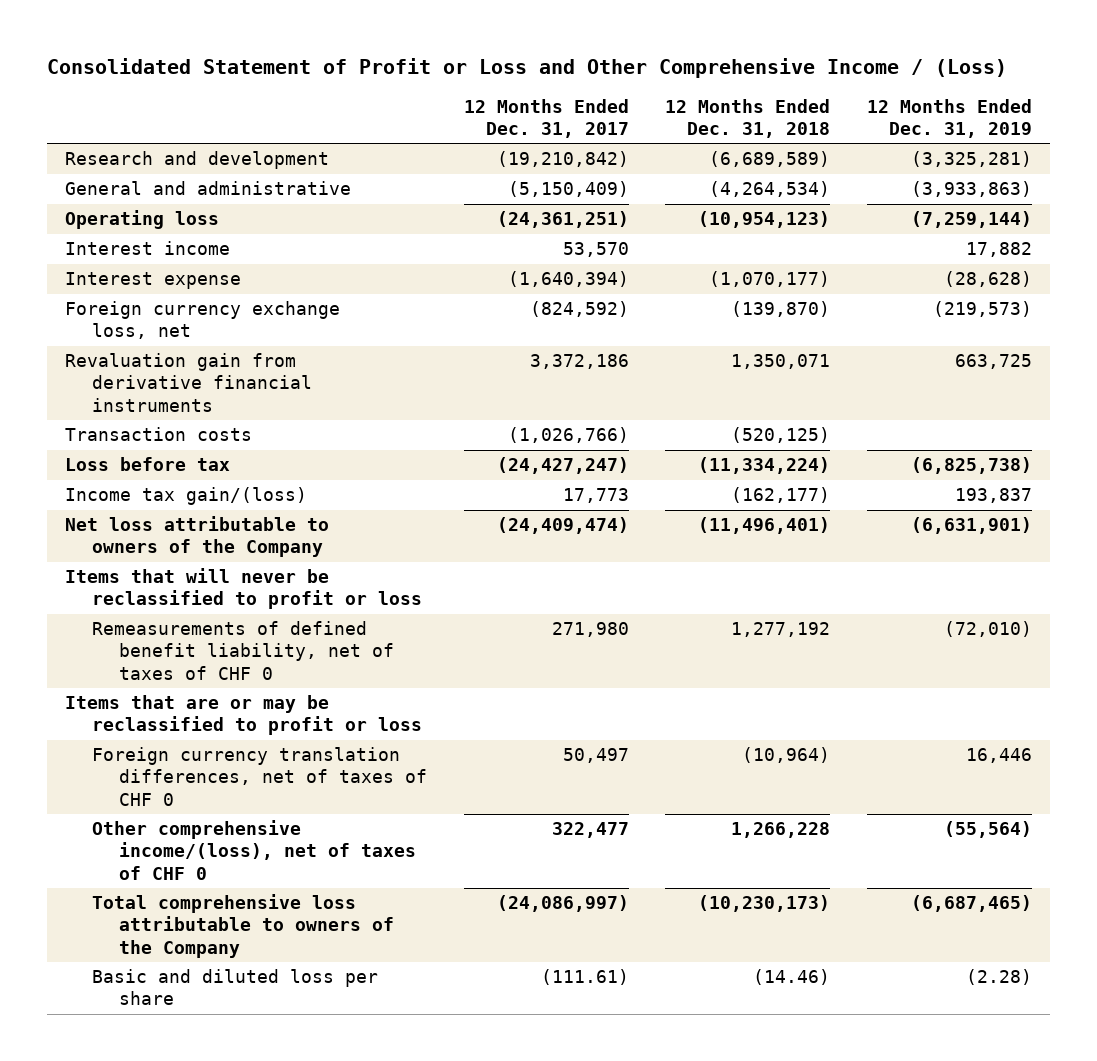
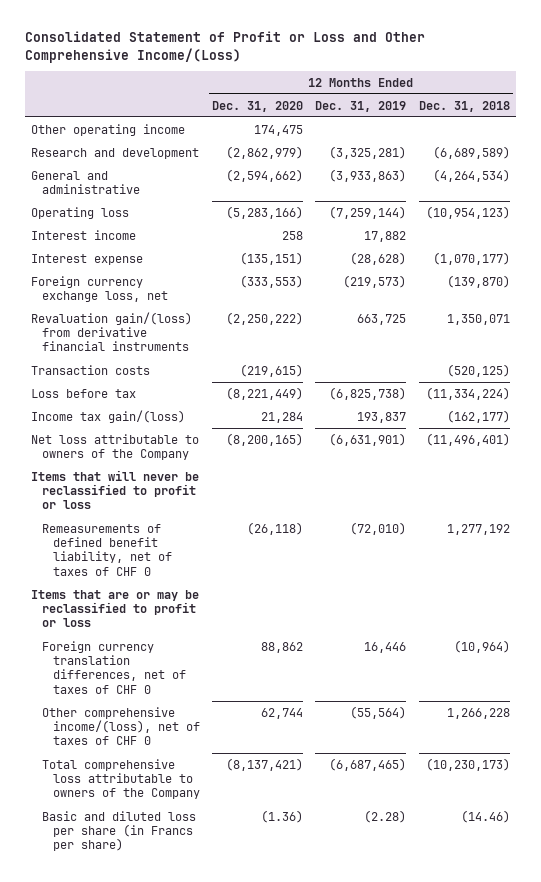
[46,57,1007,78] Consolidated Statement of Profit or Loss and Other Comprehensive Income / (Loss) -> [24,31,425,63] Consolidated Statement of Profit or Loss and Other Comprehensive Income/(Loss)
[463,98,629,138] 12 Months Ended Dec. 31, 2017 -> none
none -> [212,100,304,112] Dec. 31, 2020
none -> [30,123,185,136] Other operating income
[65,353,313,412] Revaluation gain from derivative financial instruments -> [30,311,192,352] Revaluation gain/(loss) from derivative financial instruments
[92,969,379,1006] Basic and diluted loss per share -> [41,810,196,852] Basic and diluted loss per share (in Francs per share)

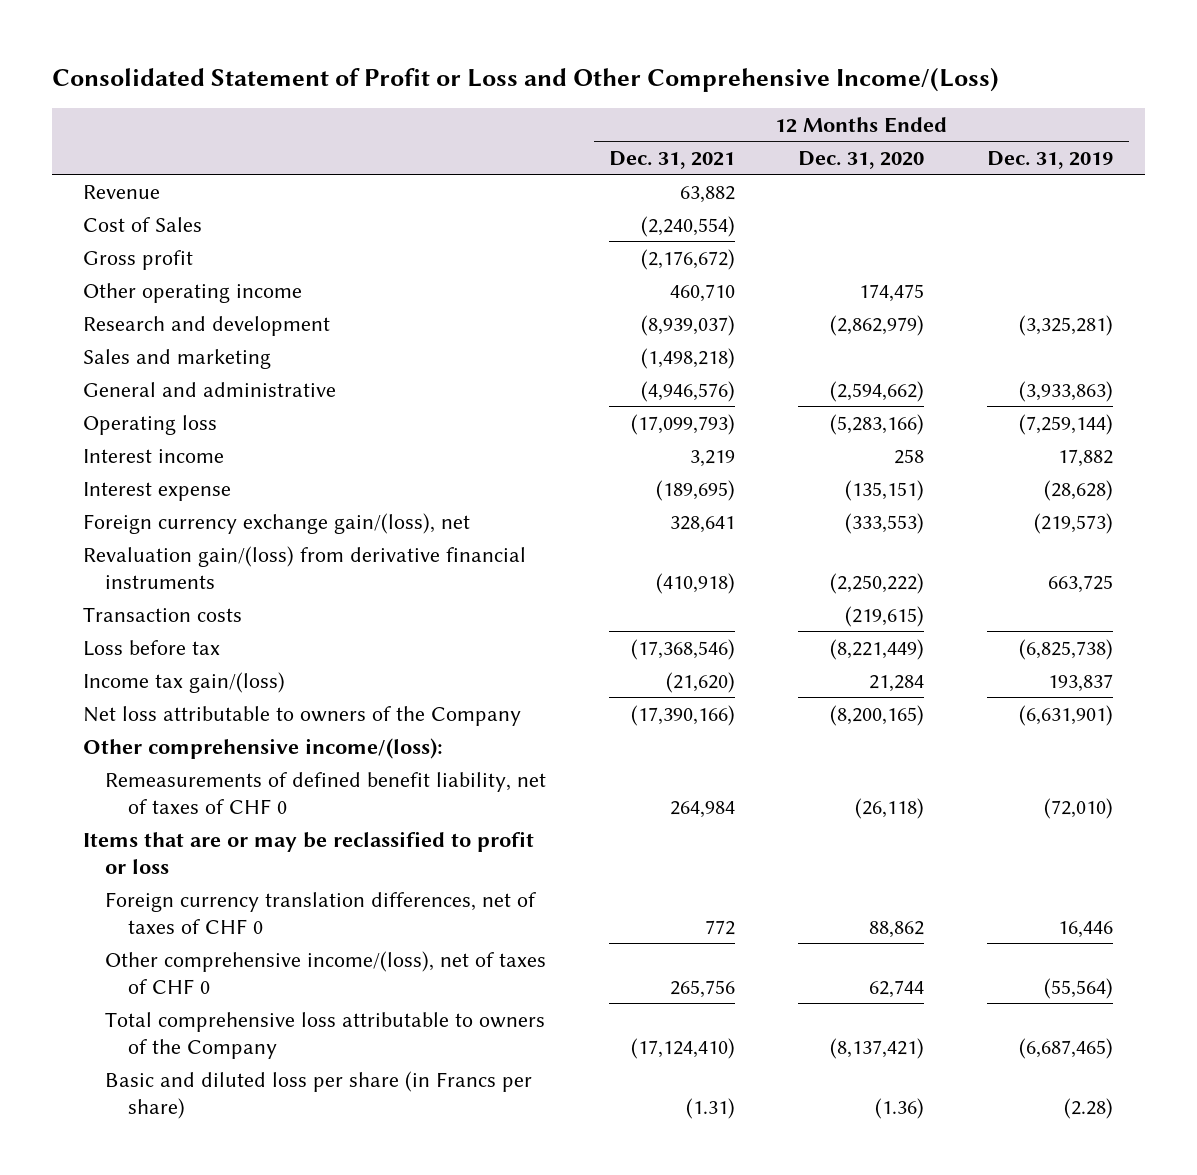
[418,100,510,112] Dec. 31, 2018 -> none
none -> [609,150,736,169] Dec. 31, 2021
none -> [83,184,161,199] Revenue
none -> [83,216,203,232] Cost of Sales
none -> [83,249,194,270] Gross profit
none -> [83,348,272,369] Sales and marketing
[30,275,168,302] Foreign currency exchange loss, net -> [83,512,471,534] Foreign currency exchange gain/(loss), net
[30,469,199,510] Items that will never be reclassified to profit or loss -> none
none -> [83,737,444,759] Other comprehensive income/(loss):

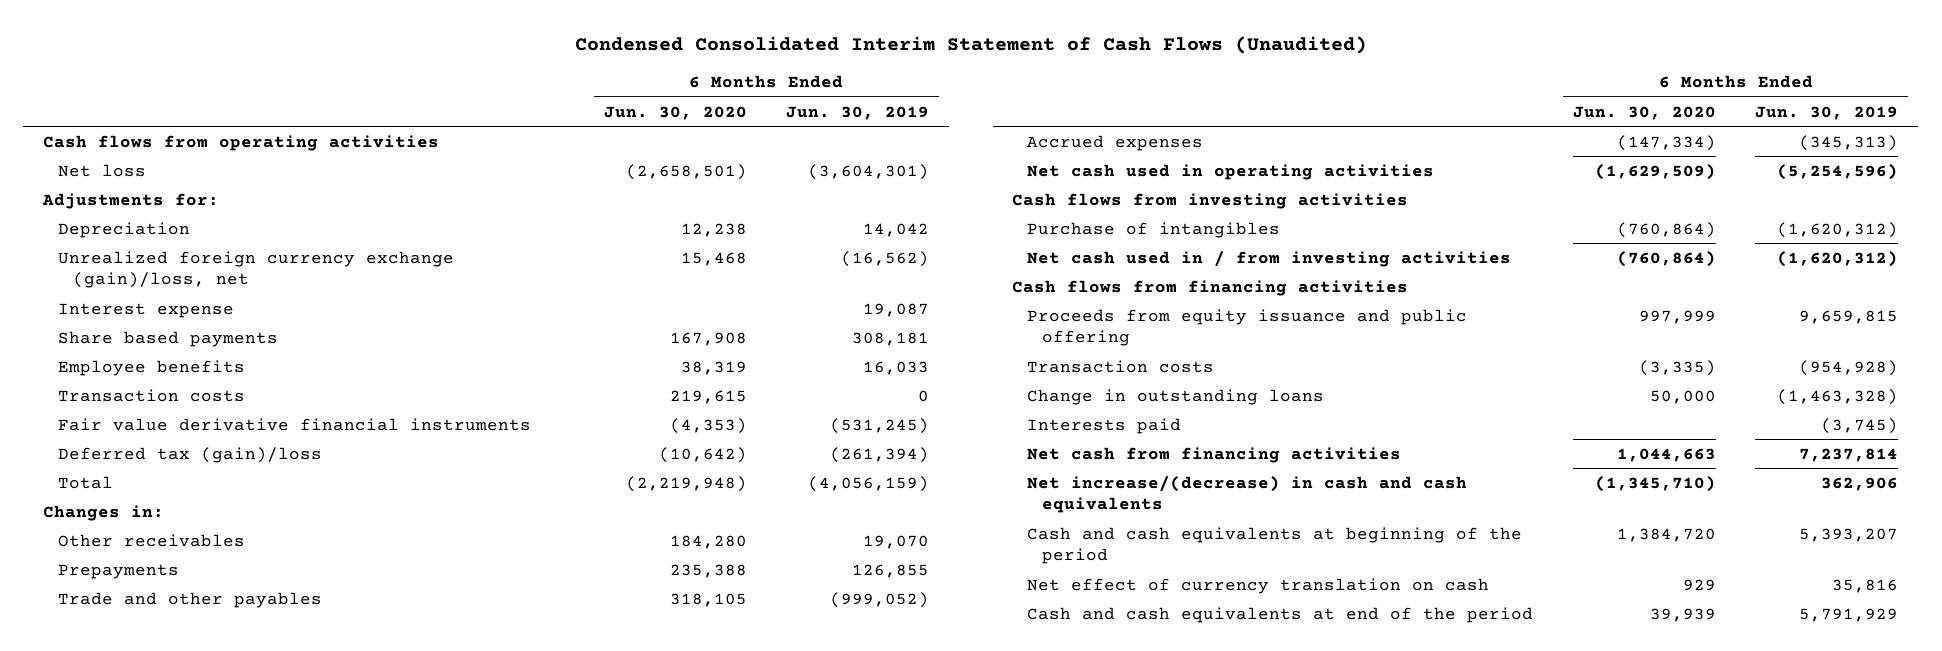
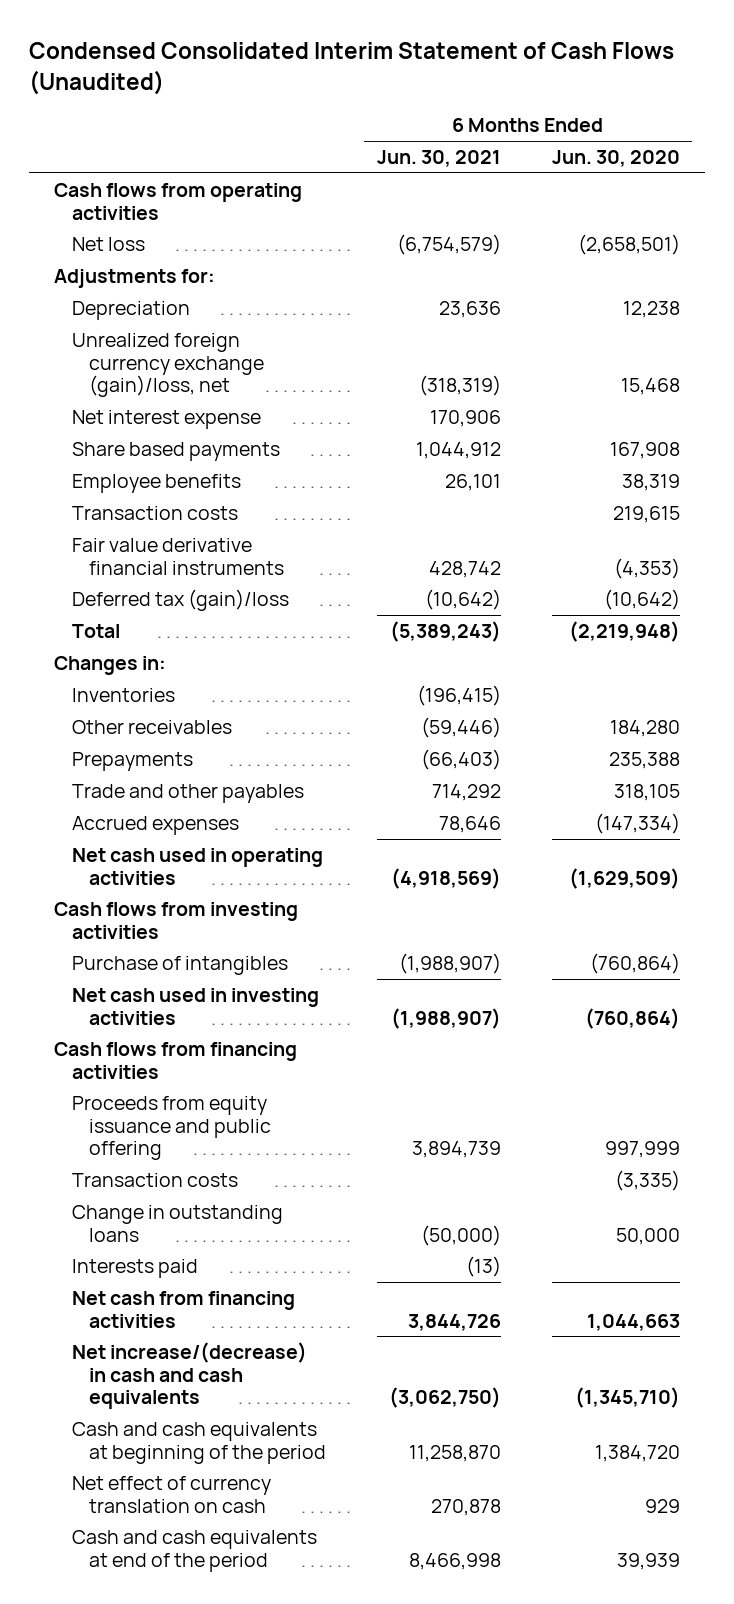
[786,105,930,120] Jun. 30, 2019 -> none
none -> [376,150,501,168] Jun. 30, 2021
[58,302,235,318] Interest expense -> [71,409,261,429] Net interest expense
none -> [71,687,175,702] Inventories
[1027,250,1512,267] Net cash used in / from investing activities -> [71,987,319,1025] Net cash used in investing activities

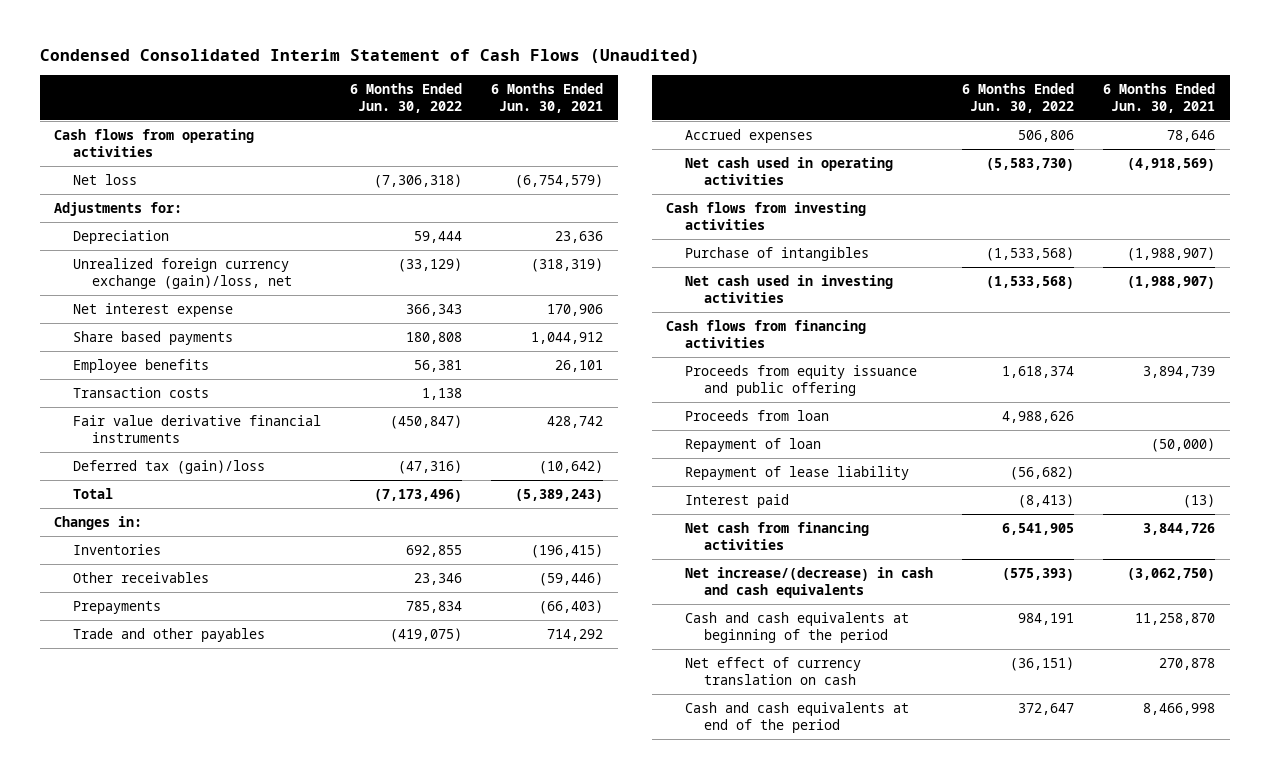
[551,150,680,168] Jun. 30, 2020 -> none
none -> [350,82,463,113] 6 Months Ended Jun. 30, 2022
[71,1172,238,1187] Transaction costs -> none
none -> [685,409,830,421] Proceeds from loan
[71,1204,283,1242] Change in outstanding loans -> [685,437,822,452] Repayment of loan
none -> [685,465,910,480] Repayment of lease liability
[71,1258,198,1278] Interests paid -> [685,493,790,508] Interest paid

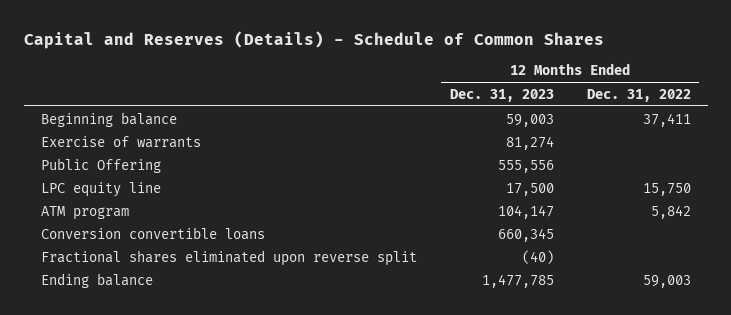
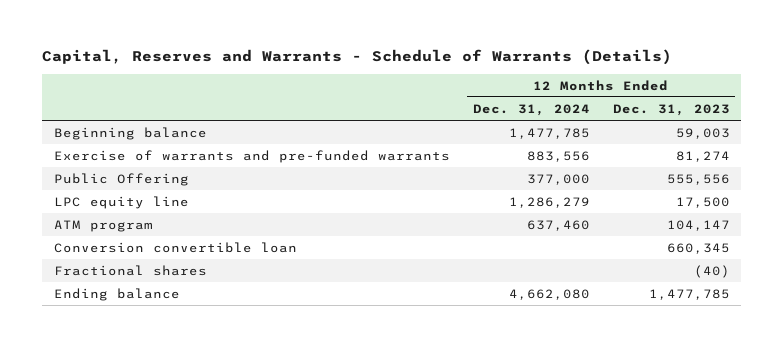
[23,31,604,50] Capital and Reserves (Details) - Schedule of Common Shares -> [42,49,673,66] Capital, Reserves and Warrants - Schedule of Warrants (Details)
[586,88,691,102] Dec. 31, 2022 -> none
none -> [472,103,590,116] Dec. 31, 2024
[40,135,201,148] Exercise of warrants -> [53,149,450,163] Exercise of warrants and pre-funded warrants
[40,226,265,240] Conversion convertible loans -> [53,241,297,253] Conversion convertible loan
[40,249,417,266] Fractional shares eliminated upon reverse split -> [53,264,207,276] Fractional shares

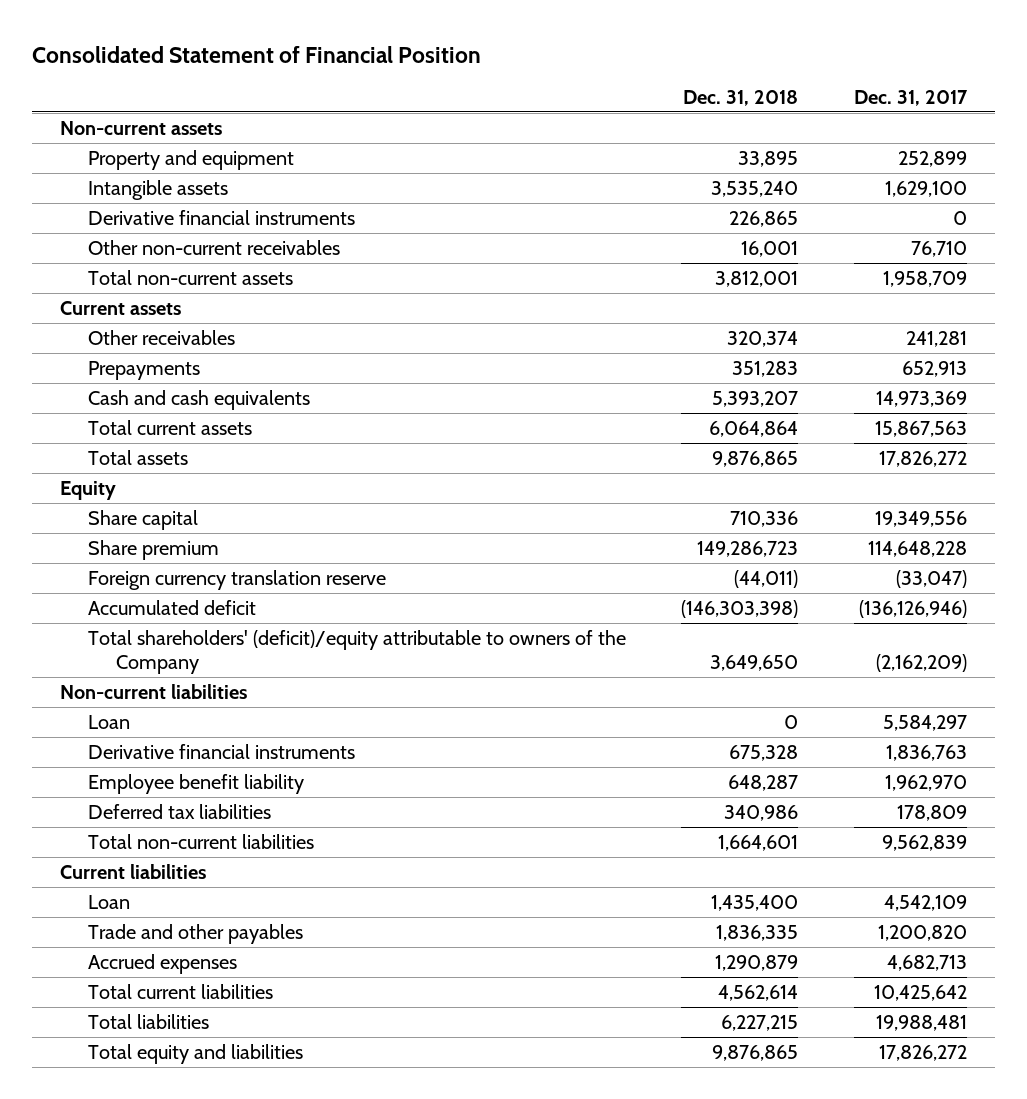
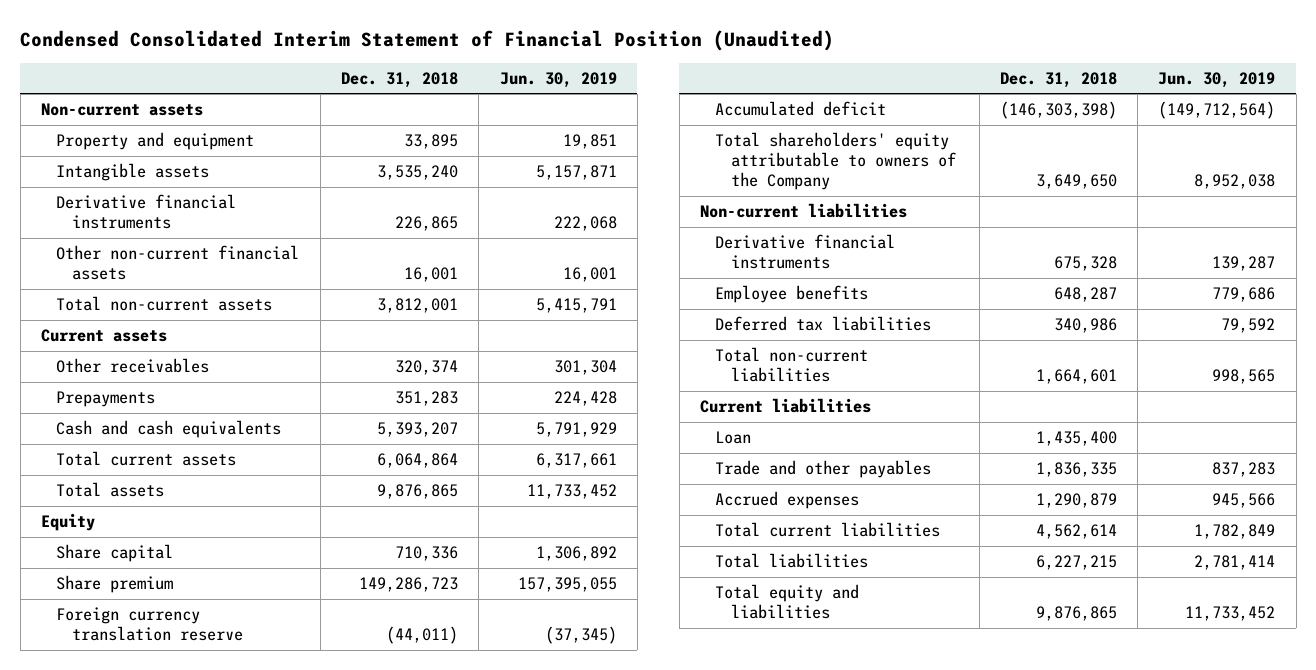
[31,45,481,63] Consolidated Statement of Financial Position -> [20,29,835,51] Condensed Consolidated Interim Statement of Financial Position (Unaudited)
[854,90,969,107] Dec. 31, 2017 -> none
none -> [499,71,617,88] Jun. 30, 2019
[87,239,340,255] Other non-current receivables -> [56,245,300,281] Other non-current financial assets
[87,629,626,675] Total shareholders' (deficit)/equity attributable to owners of the Company -> [715,132,956,191] Total shareholders' equity attributable to owners of the Company
[87,714,130,729] Loan -> none
[87,773,304,794] Employee benefit liability -> [715,285,869,304] Employee benefits

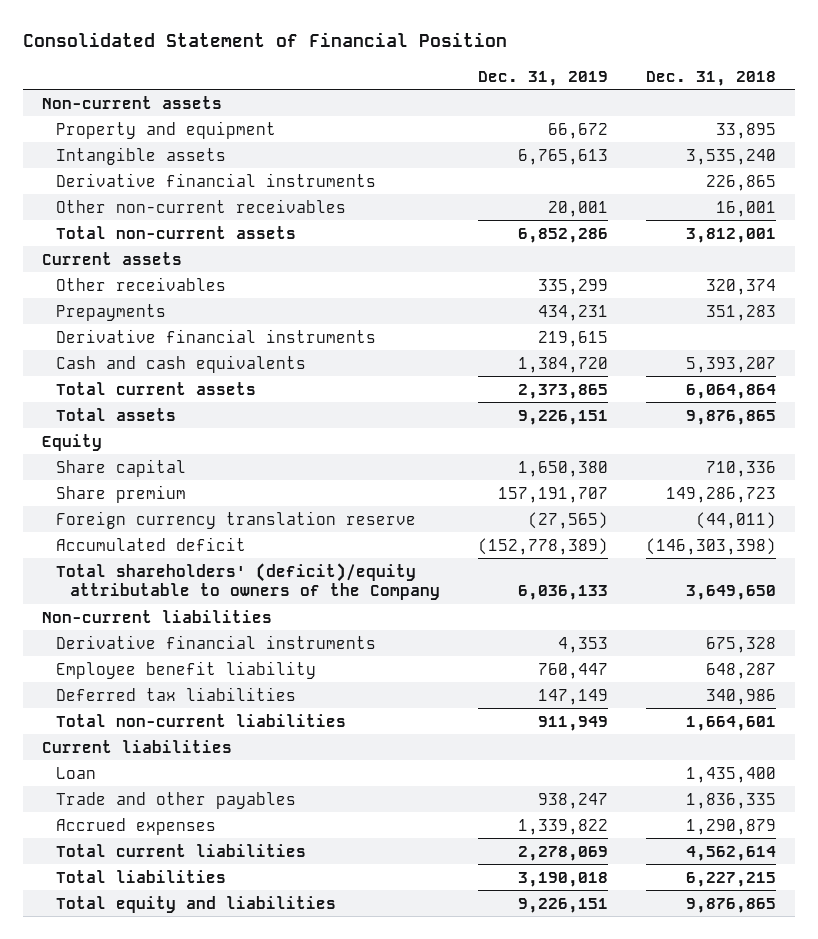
[20,29,835,51] Condensed Consolidated Interim Statement of Financial Position (Unaudited) -> [23,32,508,48] Consolidated Statement of Financial Position
[499,71,617,88] Jun. 30, 2019 -> none
none -> [478,70,609,86] Dec. 31, 2019
[56,245,300,281] Other non-current financial assets -> [56,198,347,213] Other non-current receivables
none -> [56,328,377,343] Derivative financial instruments
[715,132,956,191] Total shareholders' equity attributable to owners of the Company -> [56,562,441,601] Total shareholders' (deficit)/equity attributable to owners of the Company
[715,285,869,304] Employee benefits -> [56,660,317,679] Employee benefit liability

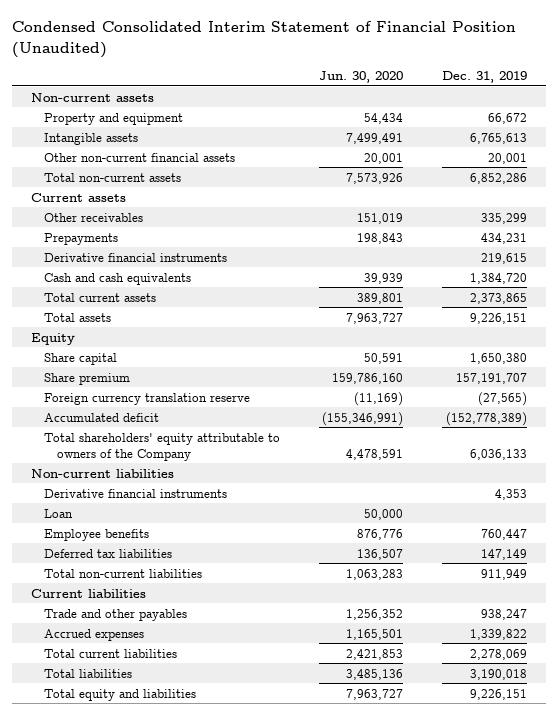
[23,32,508,48] Consolidated Statement of Financial Position -> [11,21,516,58] Condensed Consolidated Interim Statement of Financial Position (Unaudited)
[646,70,777,86] Dec. 31, 2018 -> none
none -> [318,71,403,84] Jun. 30, 2020
[56,172,377,187] Derivative financial instruments -> none
[56,198,347,213] Other non-current receivables -> [43,152,235,162] Other non-current financial assets
[56,562,441,601] Total shareholders' (deficit)/equity attributable to owners of the Company -> [43,432,280,461] Total shareholders' equity attributable to owners of the Company
[56,766,97,779] Loan -> [43,508,73,518] Loan
[56,660,317,679] Employee benefit liability -> [43,528,149,541] Employee benefits

